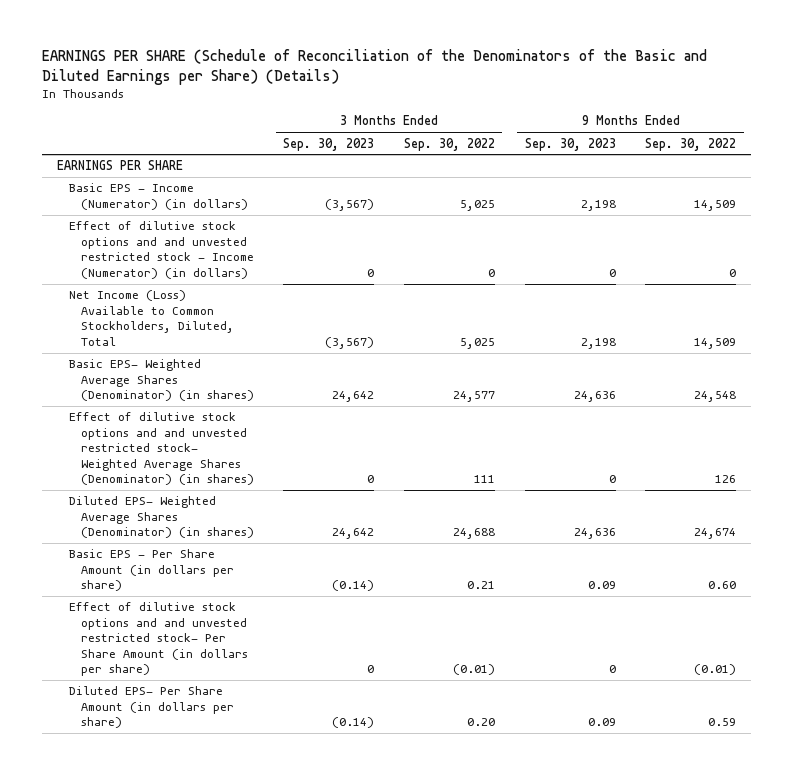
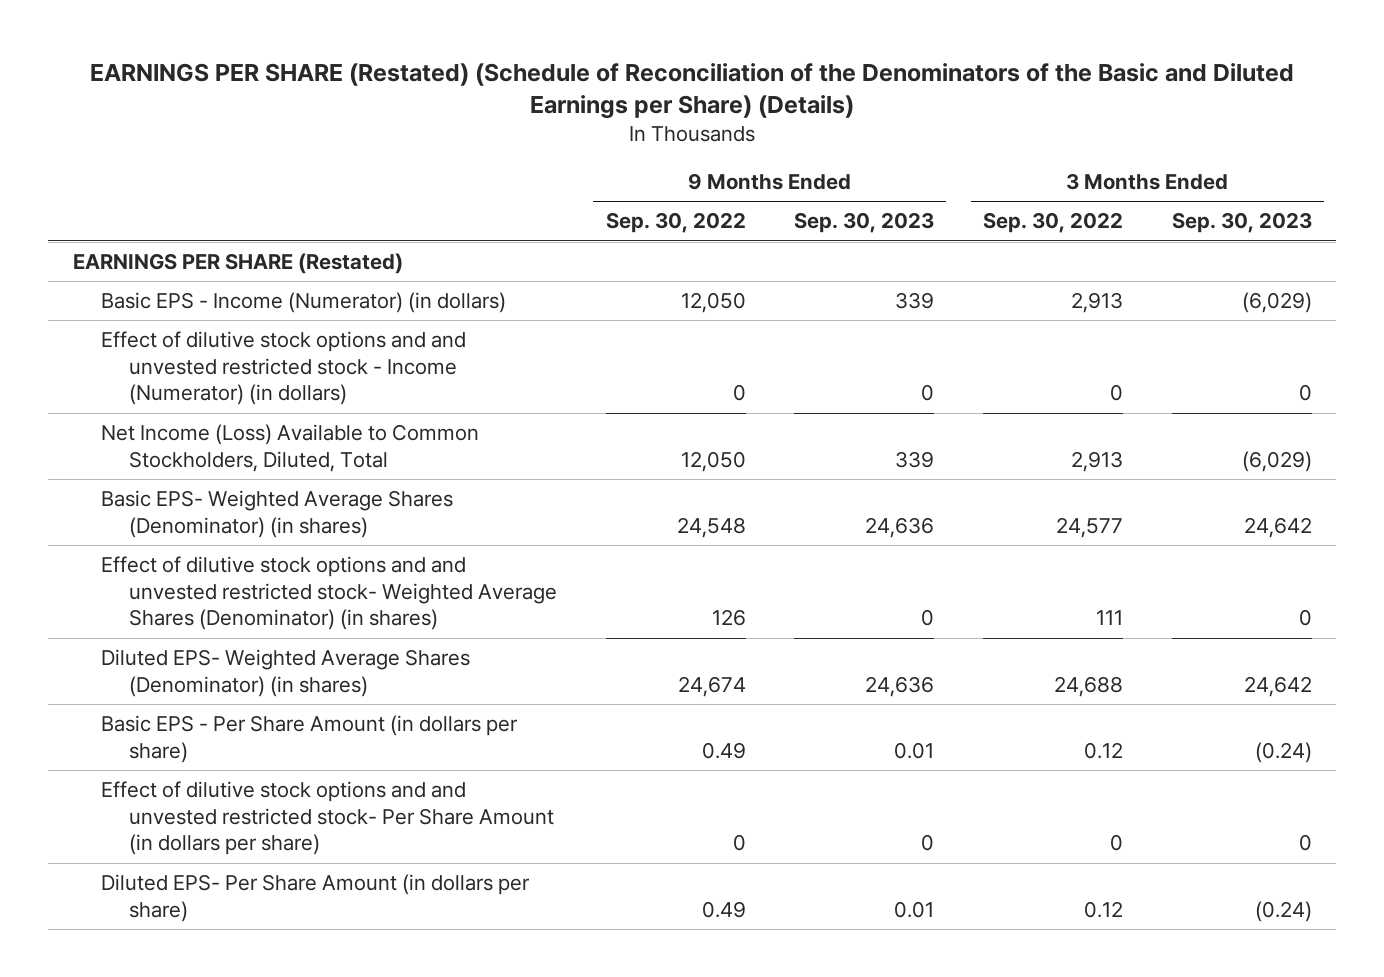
[41,49,707,85] EARNINGS PER SHARE (Schedule of Reconciliation of the Denominators of the Basic and Diluted Earnings per Share) (Details) -> [90,62,1295,119] EARNINGS PER SHARE (Restated) (Schedule of Reconciliation of the Denominators of the Basic and Diluted Earnings per Share) (Details)
[56,160,183,171] EARNINGS PER SHARE -> [72,253,403,275] EARNINGS PER SHARE (Restated)
[325,198,375,211] (3,567) -> [1241,292,1312,314] (6,029)
[460,199,496,211] 5,025 -> [1070,292,1123,314] 2,913
[580,199,616,211] 2,198 -> [895,292,935,310] 339
[694,199,737,211] 14,509 -> [680,292,746,314] 12,050
[325,336,375,349] (3,567) -> [1241,450,1312,472] (6,029)
[460,337,496,349] 5,025 -> [1070,450,1123,472] 2,913
[580,337,616,349] 2,198 -> [895,450,935,468] 339
[694,337,737,349] 14,509 -> [680,450,746,472] 12,050
[332,580,375,592] (0.14) -> [1254,741,1312,763] (0.24)
[467,581,496,590] 0.21 -> [1083,741,1123,759] 0.12
[587,581,616,590] 0.09 -> [894,741,935,759] 0.01
[708,581,737,590] 0.60 -> [701,741,746,759] 0.49
[453,664,496,676] (0.01) -> [1109,834,1123,852] 0
[694,664,737,676] (0.01) -> [732,834,746,852] 0
[332,717,375,729] (0.14) -> [1254,900,1312,922] (0.24)
[467,718,496,727] 0.20 -> [1083,900,1123,918] 0.12
[587,718,616,727] 0.09 -> [894,900,935,918] 0.01
[708,718,737,727] 0.59 -> [701,900,746,918] 0.49

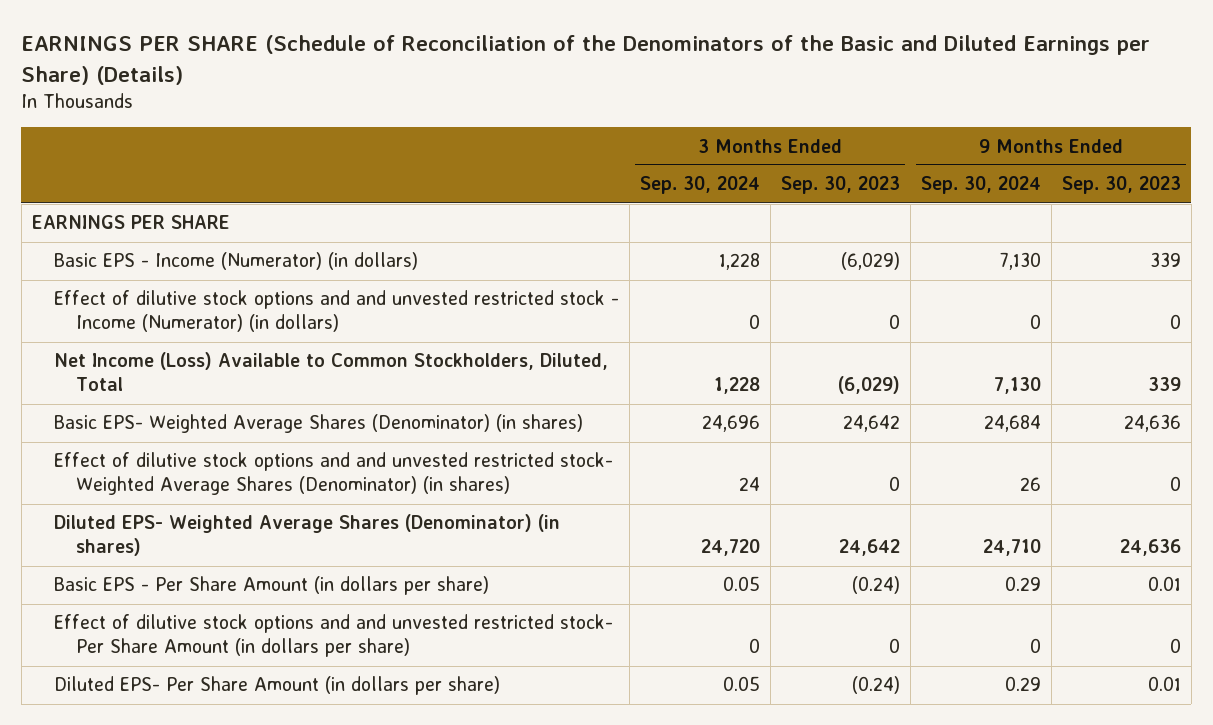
[90,62,1295,119] EARNINGS PER SHARE (Restated) (Schedule of Reconciliation of the Denominators of the Basic and Diluted Earnings per Share) (Details) -> [21,35,1151,85] EARNINGS PER SHARE (Schedule of Reconciliation of the Denominators of the Basic and Diluted Earnings per Share) (Details)
[605,212,746,234] Sep. 30, 2022 -> none
[982,212,1123,234] Sep. 30, 2022 -> none
none -> [640,176,761,195] Sep. 30, 2024
none -> [920,176,1041,195] Sep. 30, 2024
[72,253,403,275] EARNINGS PER SHARE (Restated) -> [31,215,230,230] EARNINGS PER SHARE

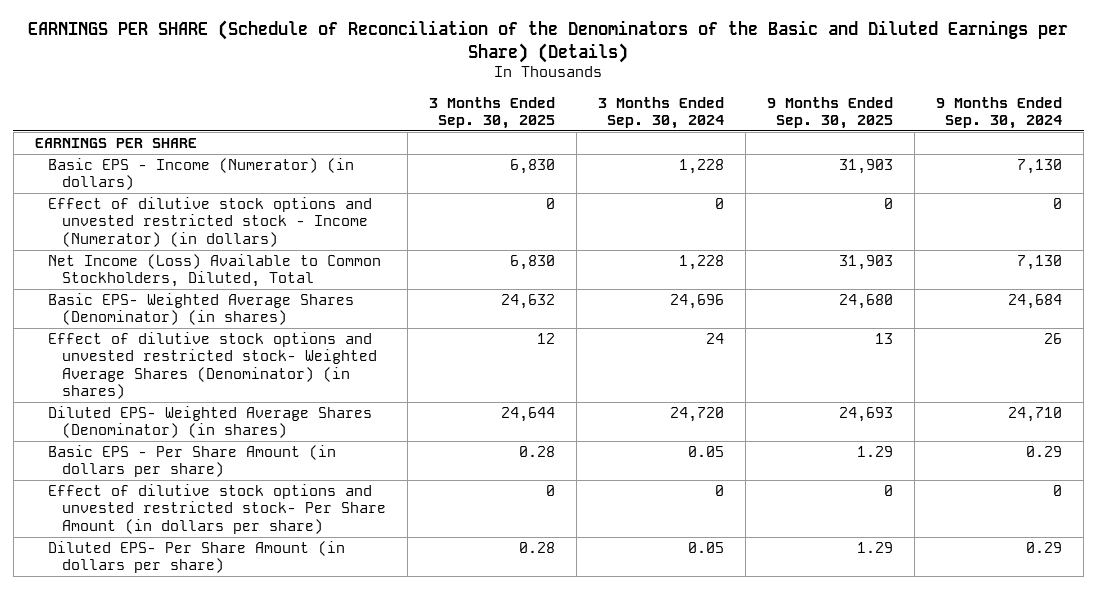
[780,176,900,195] Sep. 30, 2023 -> none
[1061,176,1181,195] Sep. 30, 2023 -> none
none -> [429,96,556,130] 3 Months Ended Sep. 30, 2025
none -> [767,96,894,130] 9 Months Ended Sep. 30, 2025
[54,290,620,333] Effect of dilutive stock options and and unvested restricted stock - Income (Numerator) (in dollars) -> [48,196,373,247] Effect of dilutive stock options and unvested restricted stock - Income (Numerator) (in dollars)
[54,452,614,496] Effect of dilutive stock options and and unvested restricted stock- Weighted Average Shares (Denominator) (in shares) -> [48,331,378,400] Effect of dilutive stock options and unvested restricted stock- Weighted Average Shares (Denominator) (in shares)
[54,614,614,658] Effect of dilutive stock options and and unvested restricted stock- Per Share Amount (in dollars per share) -> [48,483,387,534] Effect of dilutive stock options and unvested restricted stock- Per Share Amount (in dollars per share)

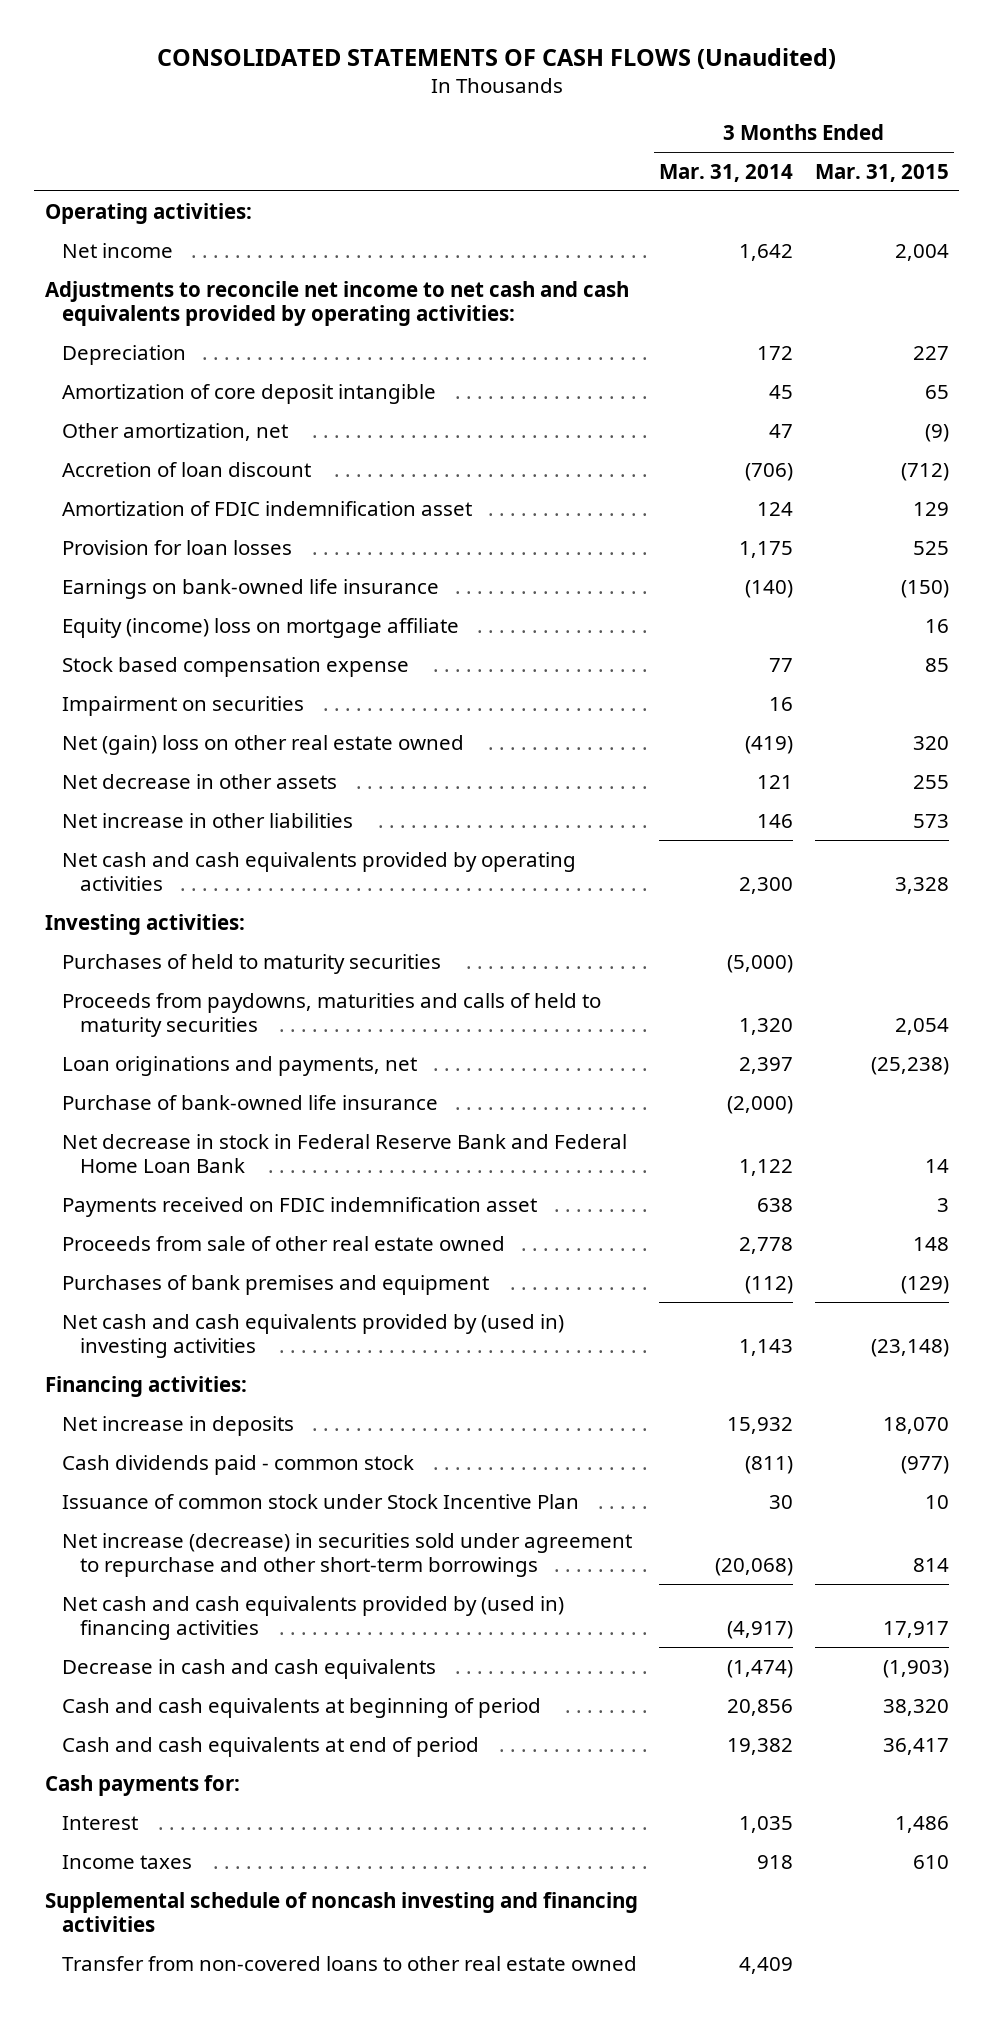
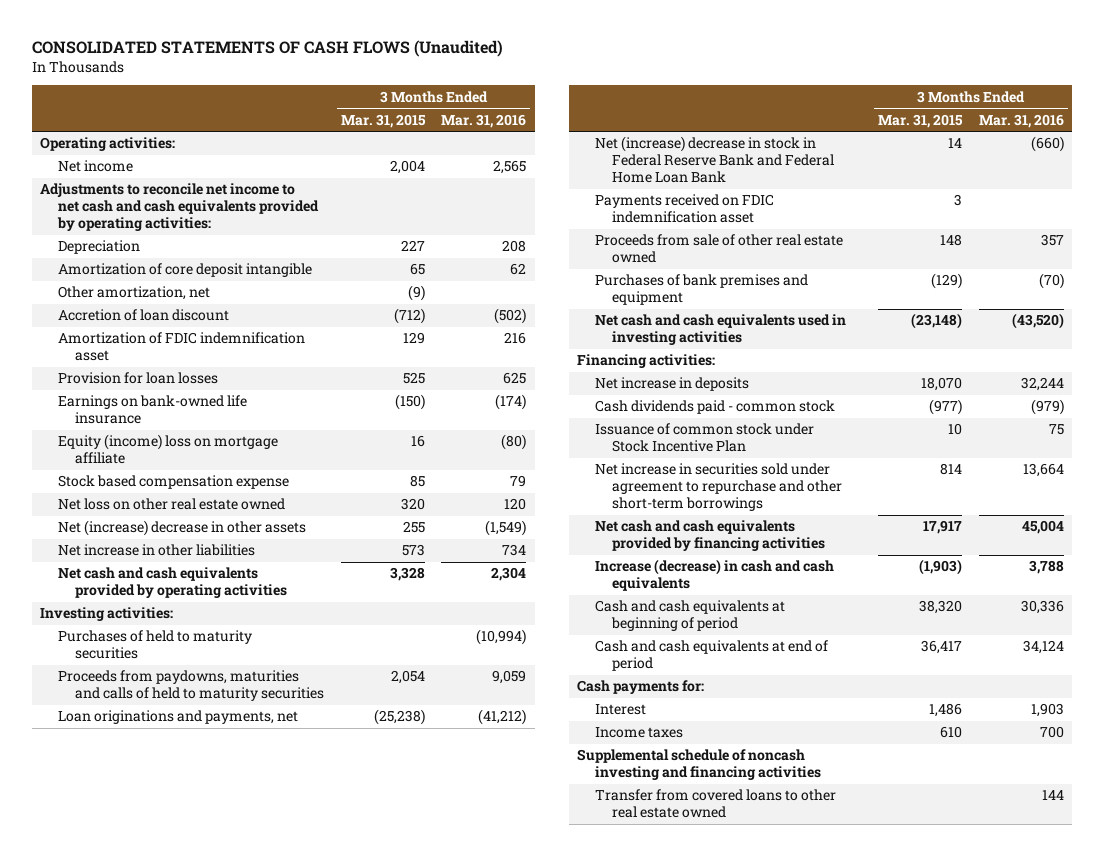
[659,163,794,182] Mar. 31, 2014 -> none
none -> [441,113,527,128] Mar. 31, 2016
[62,695,305,716] Impairment on securities -> none
[62,734,465,755] Net (gain) loss on other real estate owned -> [57,498,285,511] Net loss on other real estate owned
[62,773,338,789] Net decrease in other assets -> [57,520,306,537] Net (increase) decrease in other assets
[62,1094,439,1110] Purchase of bank-owned life insurance -> none
[62,1133,628,1174] Net decrease in stock in Federal Reserve Bank and Federal Home Loan Bank -> [594,136,835,184] Net (increase) decrease in stock in Federal Reserve Bank and Federal Home Loan Bank
[62,1313,565,1359] Net cash and cash equivalents provided by (used in) investing activities -> [594,314,846,346] Net cash and cash equivalents used in investing activities
[62,1532,633,1578] Net increase (decrease) in securities sold under agreement to repurchase and other short-term borrowings -> [594,463,843,512] Net increase in securities sold under agreement to repurchase and other short-term borrowings
[62,1595,565,1641] Net cash and cash equivalents provided by (used in) financing activities -> [594,520,826,552] Net cash and cash equivalents provided by financing activities
[62,1658,437,1679] Decrease in cash and cash equivalents -> [594,559,834,592] Increase (decrease) in cash and cash equivalents
[62,1955,638,1971] Transfer from non-covered loans to other real estate owned -> [594,789,836,819] Transfer from covered loans to other real estate owned

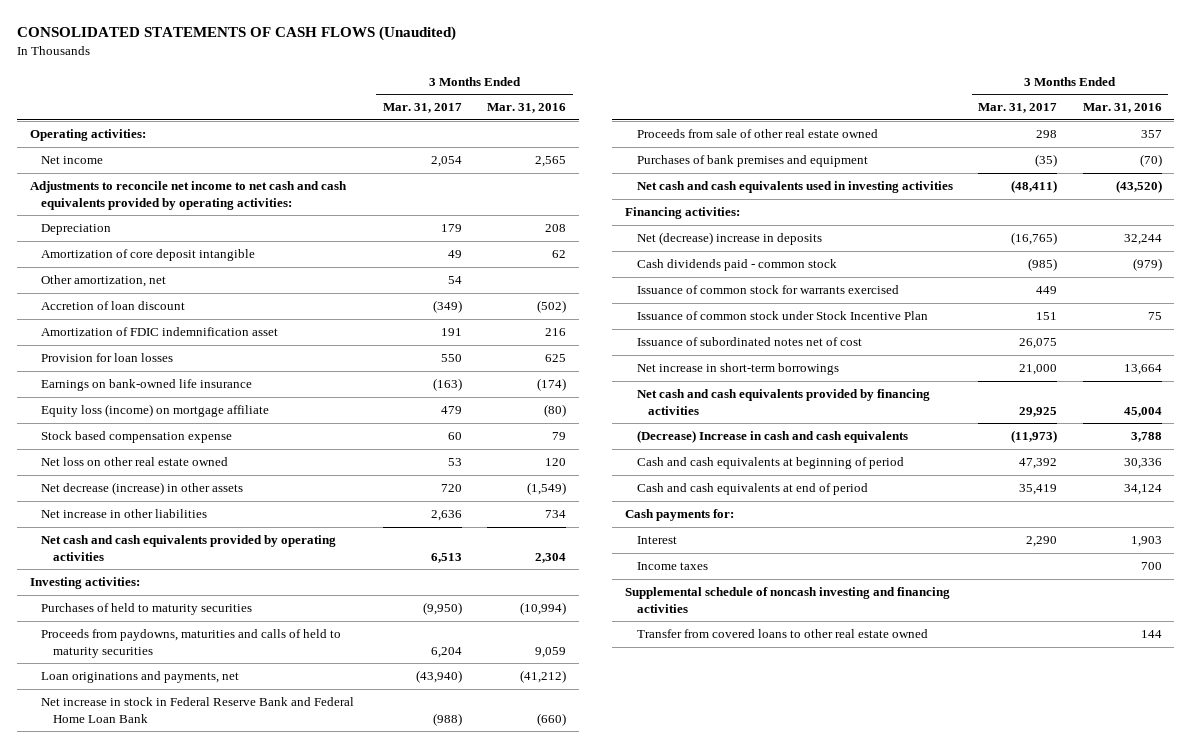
[340,113,426,128] Mar. 31, 2015 -> none
none -> [382,103,462,114] Mar. 31, 2017
[57,434,278,465] Equity (income) loss on mortgage affiliate -> [41,404,270,418] Equity loss (income) on mortgage affiliate
[57,520,306,537] Net (increase) decrease in other assets -> [41,482,244,496] Net decrease (increase) in other assets
[594,194,774,224] Payments received on FDIC indemnification asset -> none
[594,136,835,184] Net (increase) decrease in stock in Federal Reserve Bank and Federal Home Loan Bank -> [41,697,355,723] Net increase in stock in Federal Reserve Bank and Federal Home Loan Bank
[594,377,749,392] Net increase in deposits -> [636,232,822,246] Net (decrease) increase in deposits
none -> [636,285,899,295] Issuance of common stock for warrants exercised
none -> [636,337,862,347] Issuance of subordinated notes net of cost
[594,463,843,512] Net increase in securities sold under agreement to repurchase and other short-term borrowings -> [636,363,839,376] Net increase in short-term borrowings
[594,559,834,592] Increase (decrease) in cash and cash equivalents -> [636,430,908,444] (Decrease) Increase in cash and cash equivalents

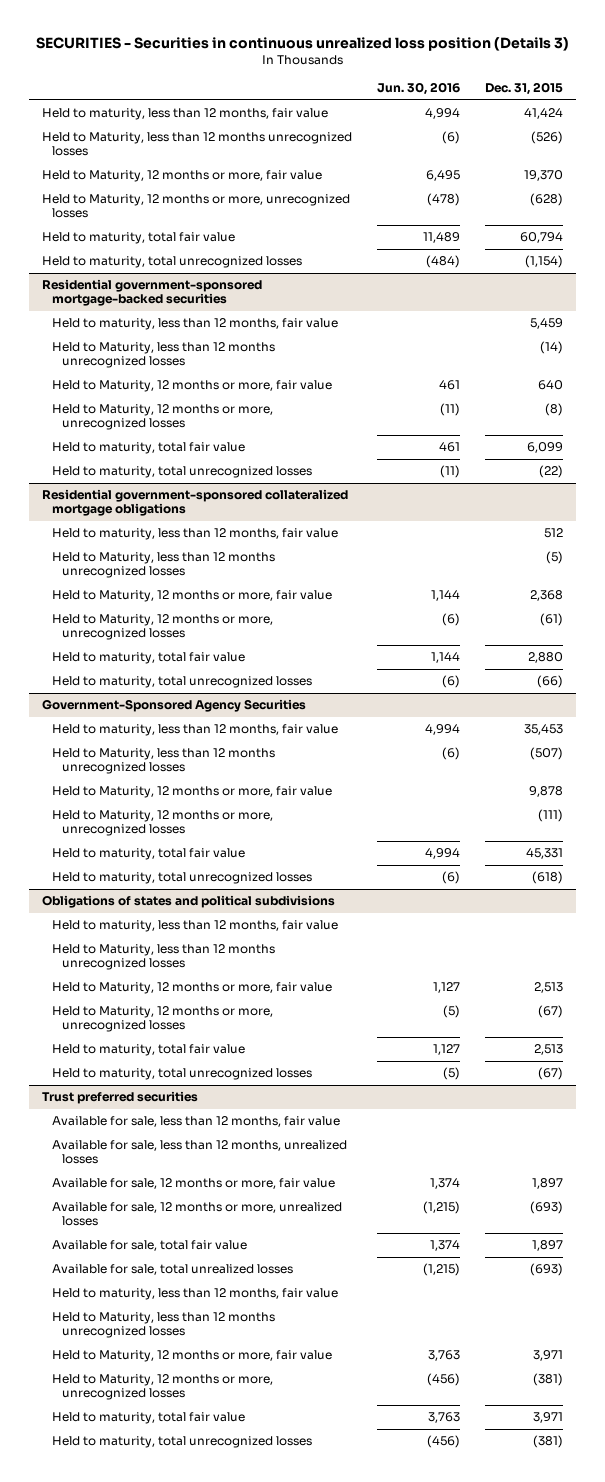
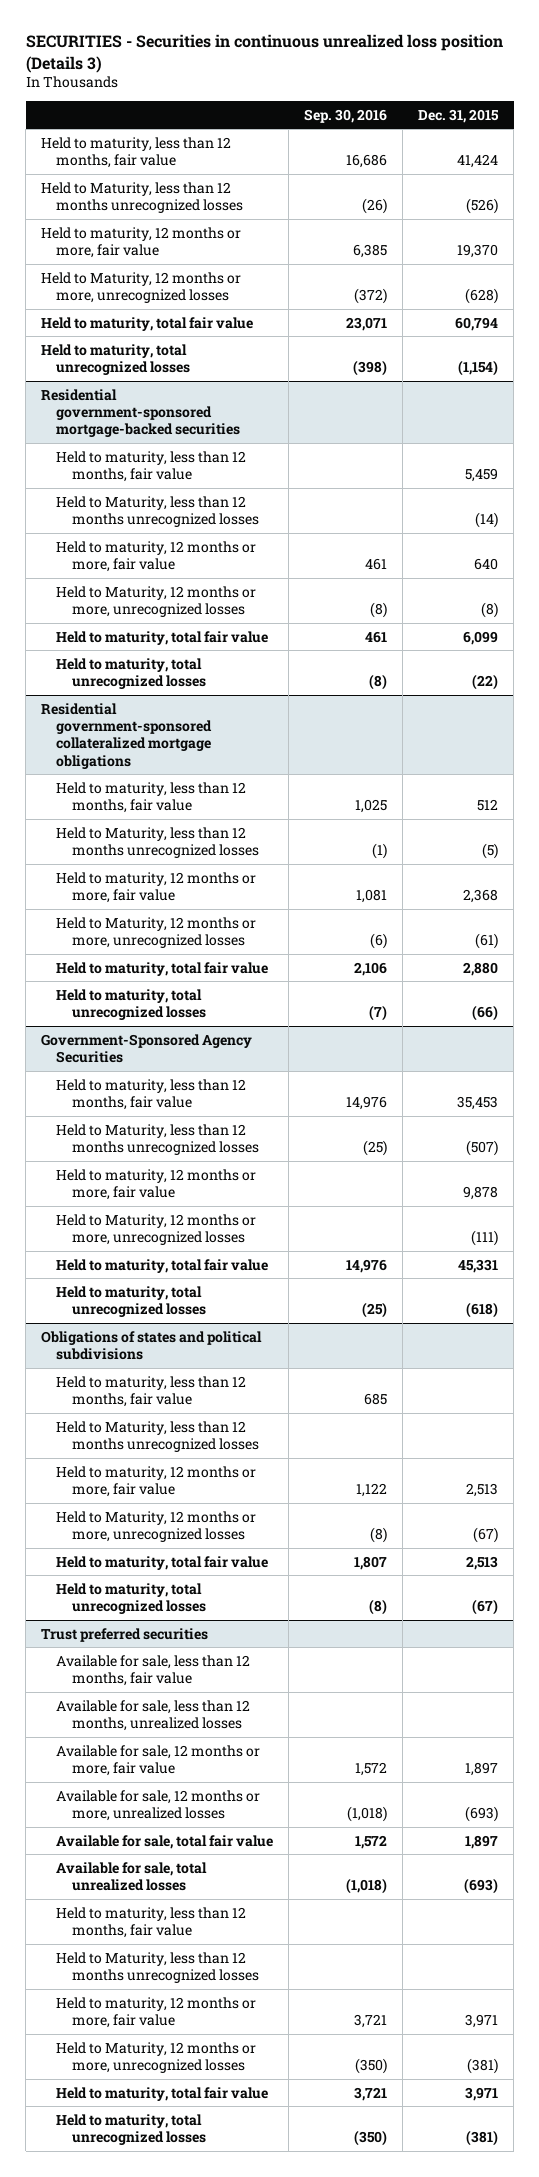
[377,82,461,96] Jun. 30, 2016 -> none
none -> [304,108,388,123] Sep. 30, 2016
[41,170,322,183] Held to Maturity, 12 months or more, fair value -> [41,226,242,258] Held to maturity, 12 months or more, fair value
[51,380,332,393] Held to Maturity, 12 months or more, fair value -> [56,540,257,572] Held to maturity, 12 months or more, fair value
[51,590,332,603] Held to Maturity, 12 months or more, fair value -> [56,871,257,903] Held to maturity, 12 months or more, fair value
[51,786,332,799] Held to Maturity, 12 months or more, fair value -> [56,1168,257,1200] Held to maturity, 12 months or more, fair value
[51,982,332,995] Held to Maturity, 12 months or more, fair value -> [56,1465,257,1497] Held to maturity, 12 months or more, fair value
[51,1350,332,1363] Held to Maturity, 12 months or more, fair value -> [56,1996,257,2028] Held to maturity, 12 months or more, fair value

